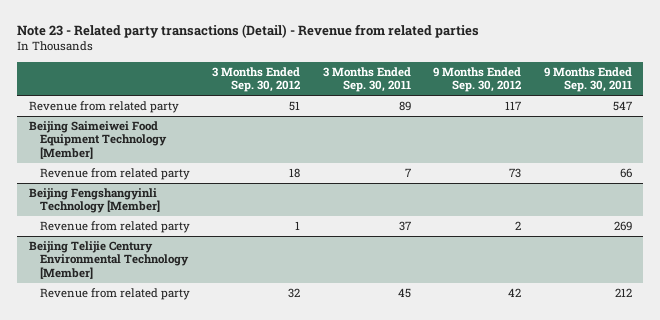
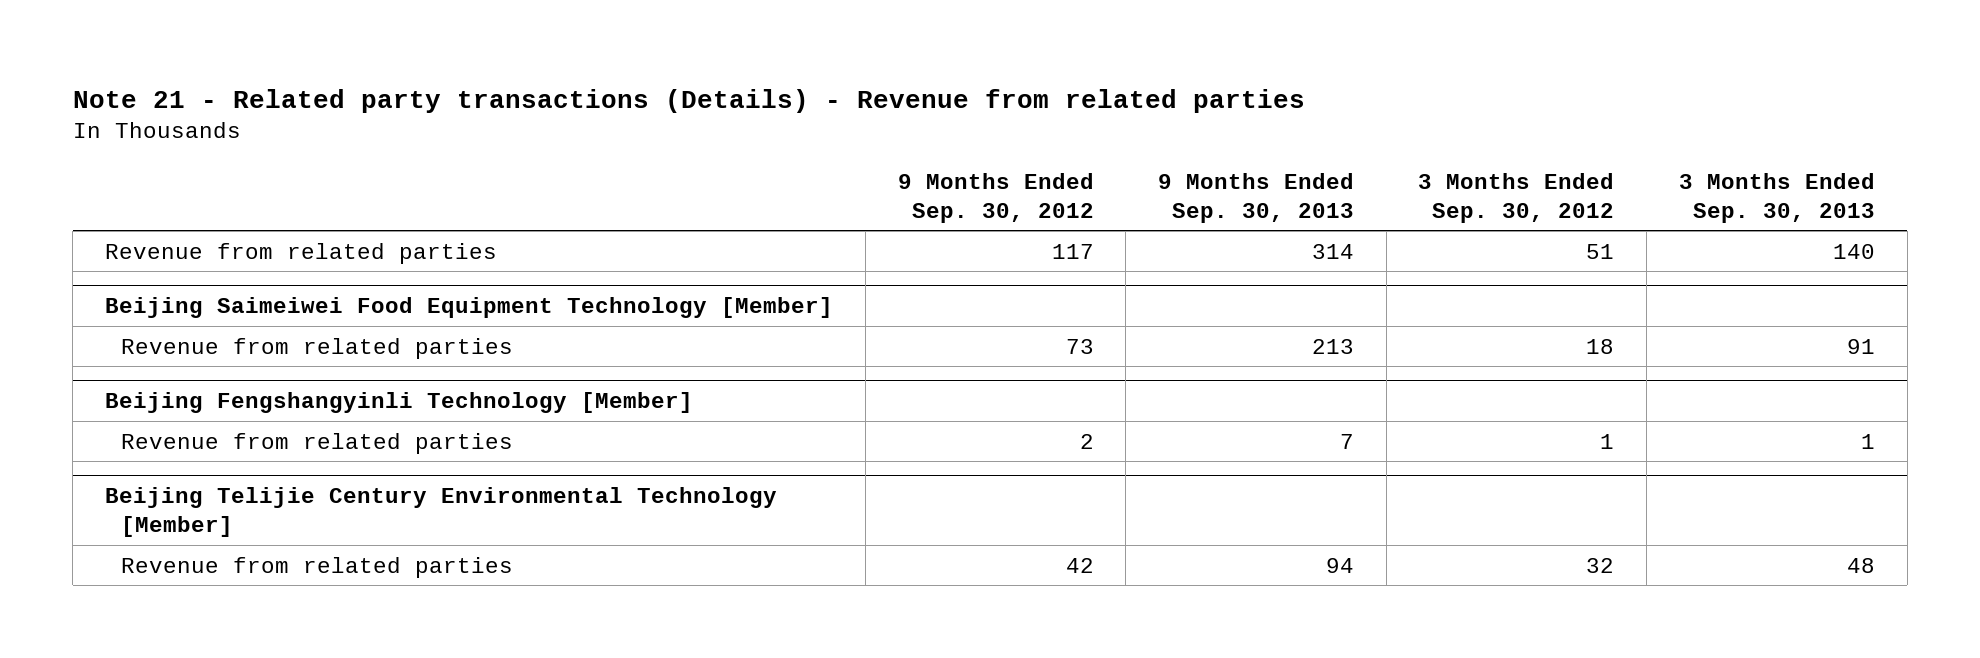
[17,24,480,39] Note 23 - Related party transactions (Detail) - Revenue from related parties -> [72,88,1305,113] Note 21 - Related party transactions (Details) - Revenue from related parties
[322,66,411,93] 3 Months Ended Sep. 30, 2011 -> none
[543,66,632,93] 9 Months Ended Sep. 30, 2011 -> none
none -> [1157,172,1354,223] 9 Months Ended Sep. 30, 2013
none -> [1678,172,1875,223] 3 Months Ended Sep. 30, 2013
[28,101,179,114] Revenue from related party -> [105,242,498,264] Revenue from related parties
[39,168,190,181] Revenue from related party -> [120,337,513,359] Revenue from related parties
[39,221,190,234] Revenue from related party -> [120,432,513,454] Revenue from related parties
[39,288,190,301] Revenue from related party -> [120,556,513,578] Revenue from related parties

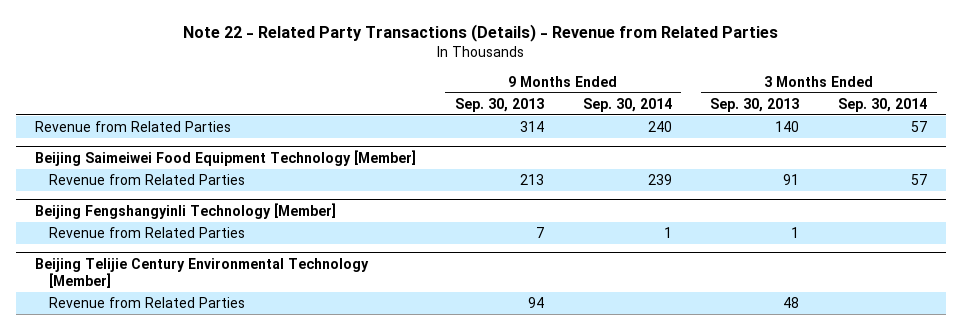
[72,88,1305,113] Note 21 - Related party transactions (Details) - Revenue from related parties -> [183,23,779,42] Note 22 - Related Party Transactions (Details) - Revenue from Related Parties
[897,172,1094,223] 9 Months Ended Sep. 30, 2012 -> none
[1418,172,1615,223] 3 Months Ended Sep. 30, 2012 -> none
none -> [582,97,672,112] Sep. 30, 2014
none -> [838,97,928,112] Sep. 30, 2014
[105,242,498,264] Revenue from related parties -> [35,120,232,132] Revenue from Related Parties
[120,337,513,359] Revenue from related parties -> [48,173,245,185] Revenue from Related Parties
[120,432,513,454] Revenue from related parties -> [48,226,245,238] Revenue from Related Parties
[120,556,513,578] Revenue from related parties -> [48,296,245,308] Revenue from Related Parties

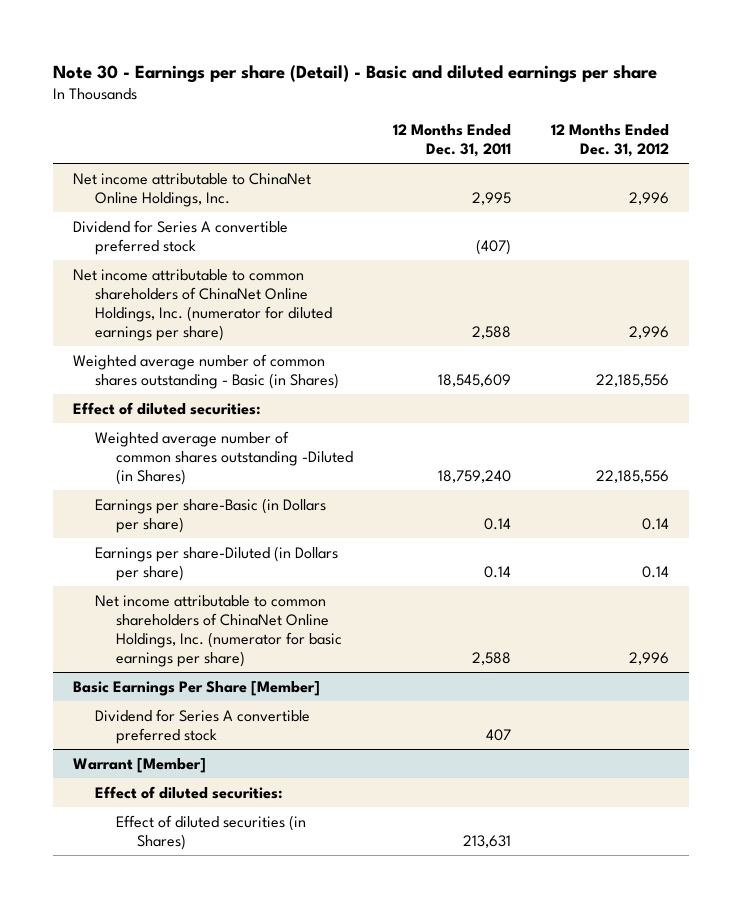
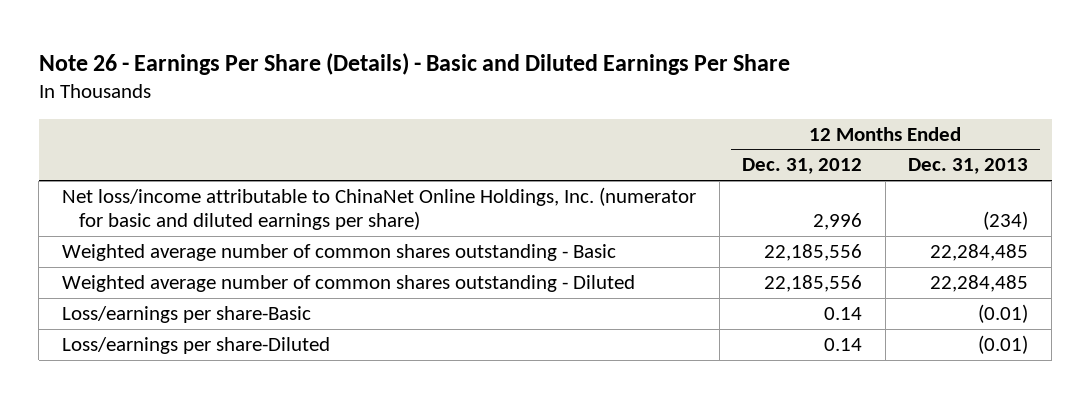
[53,64,658,83] Note 30 - Earnings per share (Detail) - Basic and diluted earnings per share -> [38,52,790,75] Note 26 - Earnings Per Share (Details) - Basic and Diluted Earnings Per Share
[393,123,512,157] 12 Months Ended Dec. 31, 2011 -> none
none -> [908,158,1029,175] Dec. 31, 2013
[73,172,312,207] Net income attributable to ChinaNet Online Holdings, Inc. -> none
[73,219,289,255] Dividend for Series A convertible preferred stock -> none
[73,401,262,415] Effect of diluted securities: -> none
[94,594,343,667] Net income attributable to common shareholders of ChinaNet Online Holdings, Inc. (numerator for basic earnings per share) -> none
[73,680,321,696] Basic Earnings Per Share [Member] -> none
[94,708,310,744] Dividend for Series A convertible preferred stock -> none
[73,757,207,773] Warrant [Member] -> none
[94,785,283,799] Effect of diluted securities: -> none
[116,814,307,850] Effect of diluted securities (in Shares) -> none
[73,268,332,341] Net income attributable to common shareholders of ChinaNet Online Holdings, Inc. (numerator for diluted earnings per share) -> [61,186,696,231] Net loss/income attributable to ChinaNet Online Holdings, Inc. (numerator for basic and diluted earnings per share)
[73,353,339,389] Weighted average number of common shares outstanding - Basic (in Shares) -> [61,243,616,261] Weighted average number of common shares outstanding - Basic
[94,430,354,485] Weighted average number of common shares outstanding -Diluted (in Shares) -> [61,274,635,292] Weighted average number of common shares outstanding - Diluted
[94,497,326,533] Earnings per share-Basic (in Dollars per share) -> [61,305,311,323] Loss/earnings per share-Basic
[94,545,338,581] Earnings per share-Diluted (in Dollars per share) -> [61,336,330,354] Loss/earnings per share-Diluted

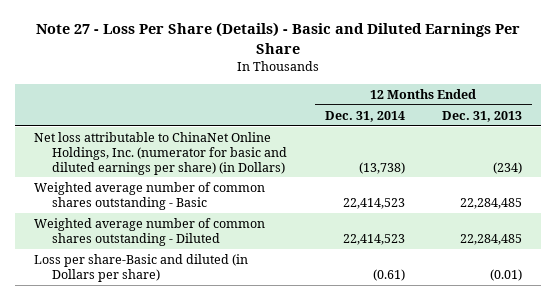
[38,52,790,75] Note 26 - Earnings Per Share (Details) - Basic and Diluted Earnings Per Share -> [36,22,521,55] Note 27 - Loss Per Share (Details) - Basic and Diluted Earnings Per Share
[742,158,863,175] Dec. 31, 2012 -> none
none -> [324,110,405,122] Dec. 31, 2014
[61,186,696,231] Net loss/income attributable to ChinaNet Online Holdings, Inc. (numerator for basic and diluted earnings per share) -> [33,131,287,175] Net loss attributable to ChinaNet Online Holdings, Inc. (numerator for basic and diluted earnings per share) (in Dollars)
[61,305,311,323] Loss/earnings per share-Basic -> none
[61,336,330,354] Loss/earnings per share-Diluted -> none
none -> [33,253,248,282] Loss per share-Basic and diluted (in Dollars per share)

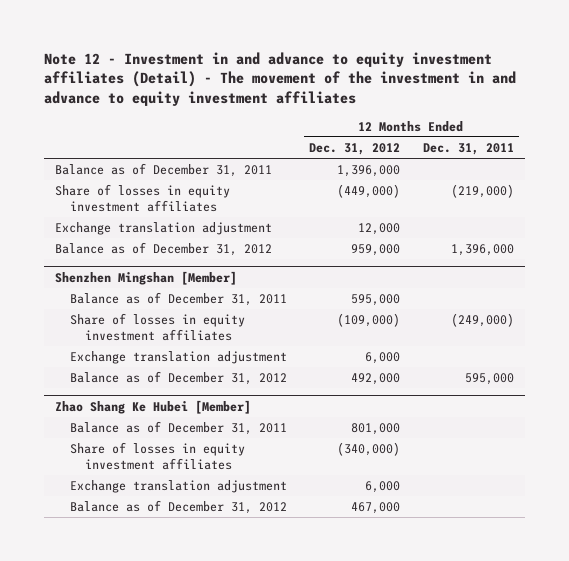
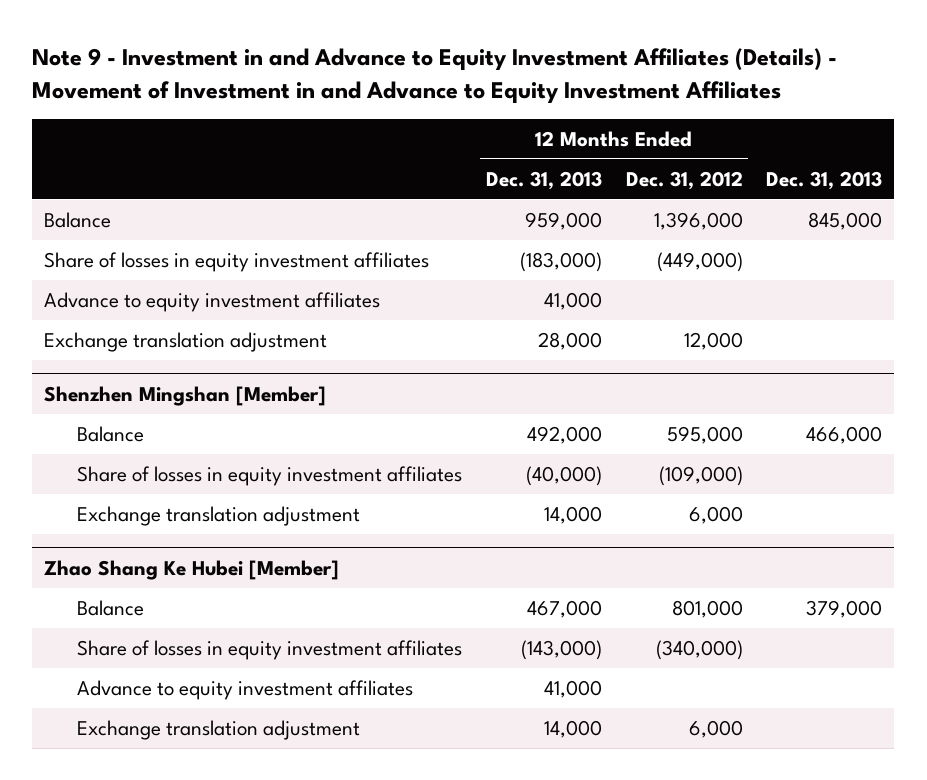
[44,51,517,106] Note 12 - Investment in and advance to equity investment affiliates (Detail) - The movement of the investment in and advance to equity investment affiliates -> [32,48,838,103] Note 9 - Investment in and Advance to Equity Investment Affiliates (Details) - Movement of Investment in and Advance to Equity Investment Affiliates
[422,143,514,156] Dec. 31, 2011 -> none
none -> [485,170,602,190] Dec. 31, 2013
none -> [766,170,883,190] Dec. 31, 2013
[55,163,273,178] Balance as of December 31, 2011 -> [44,211,112,228] Balance
none -> [44,291,381,312] Advance to equity investment affiliates
[55,242,273,257] Balance as of December 31, 2012 -> none
[70,292,288,307] Balance as of December 31, 2011 -> [76,425,144,442] Balance
[70,371,288,386] Balance as of December 31, 2012 -> none
[70,421,288,436] Balance as of December 31, 2011 -> [76,599,144,616] Balance
none -> [76,679,413,700] Advance to equity investment affiliates
[70,500,288,515] Balance as of December 31, 2012 -> none

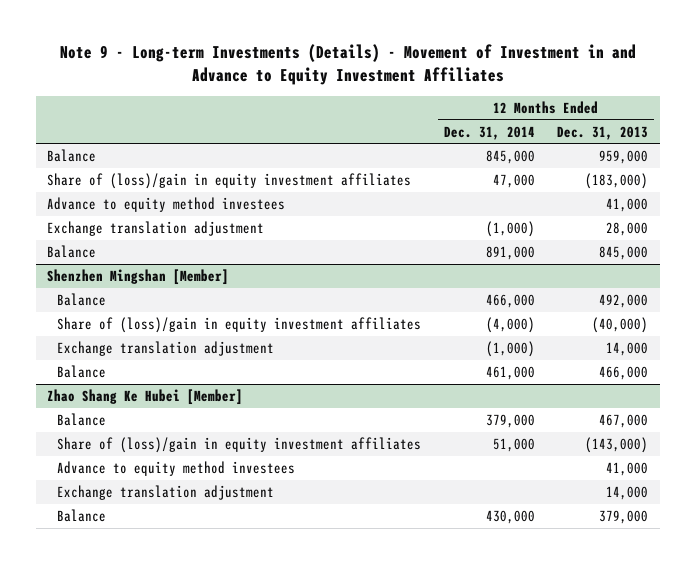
[32,48,838,103] Note 9 - Investment in and Advance to Equity Investment Affiliates (Details) - Movement of Investment in and Advance to Equity Investment Affiliates -> [59,44,636,86] Note 9 - Long-term Investments (Details) - Movement of Investment in and Advance to Equity Investment Affiliates
[625,170,743,190] Dec. 31, 2012 -> none
[766,170,883,190] Dec. 31, 2013 -> none
none -> [443,125,535,140] Dec. 31, 2014
[44,251,430,272] Share of losses in equity investment affiliates -> [46,173,411,190] Share of (loss)/gain in equity investment affiliates
[44,291,381,312] Advance to equity investment affiliates -> [46,197,285,213] Advance to equity method investees
none -> [46,245,96,259] Balance
[76,465,462,486] Share of losses in equity investment affiliates -> [57,317,422,334] Share of (loss)/gain in equity investment affiliates
none -> [57,365,107,379] Balance
[76,639,462,660] Share of losses in equity investment affiliates -> [57,437,422,454] Share of (loss)/gain in equity investment affiliates
[76,679,413,700] Advance to equity investment affiliates -> [57,461,296,477] Advance to equity method investees
none -> [57,509,107,523] Balance

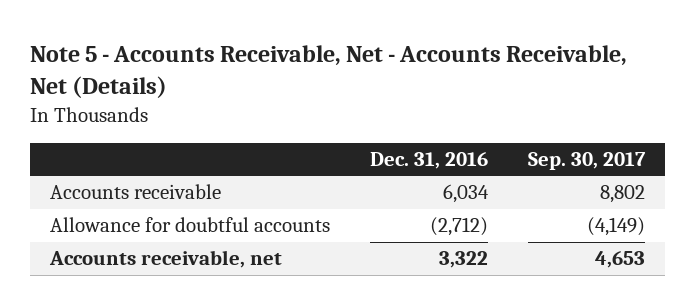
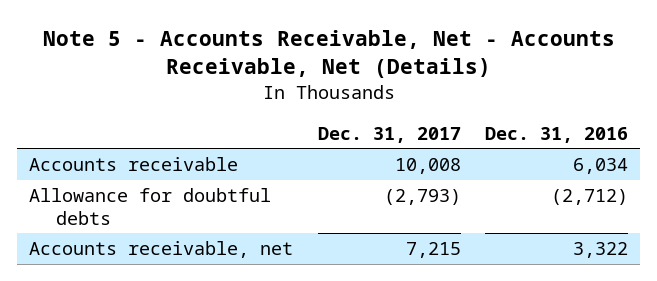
[527,152,646,171] Sep. 30, 2017 -> none
none -> [317,126,461,143] Dec. 31, 2017
[49,217,330,233] Allowance for doubtful accounts -> [29,187,272,225] Allowance for doubtful debts

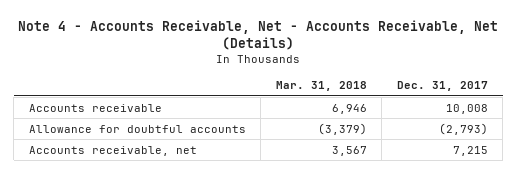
[42,29,615,79] Note 5 - Accounts Receivable, Net - Accounts Receivable, Net (Details) -> [18,20,499,51] Note 4 - Accounts Receivable, Net - Accounts Receivable, Net (Details)
[484,126,628,143] Dec. 31, 2016 -> none
none -> [275,81,367,92] Mar. 31, 2018
[29,187,272,225] Allowance for doubtful debts -> [28,124,246,133] Allowance for doubtful accounts

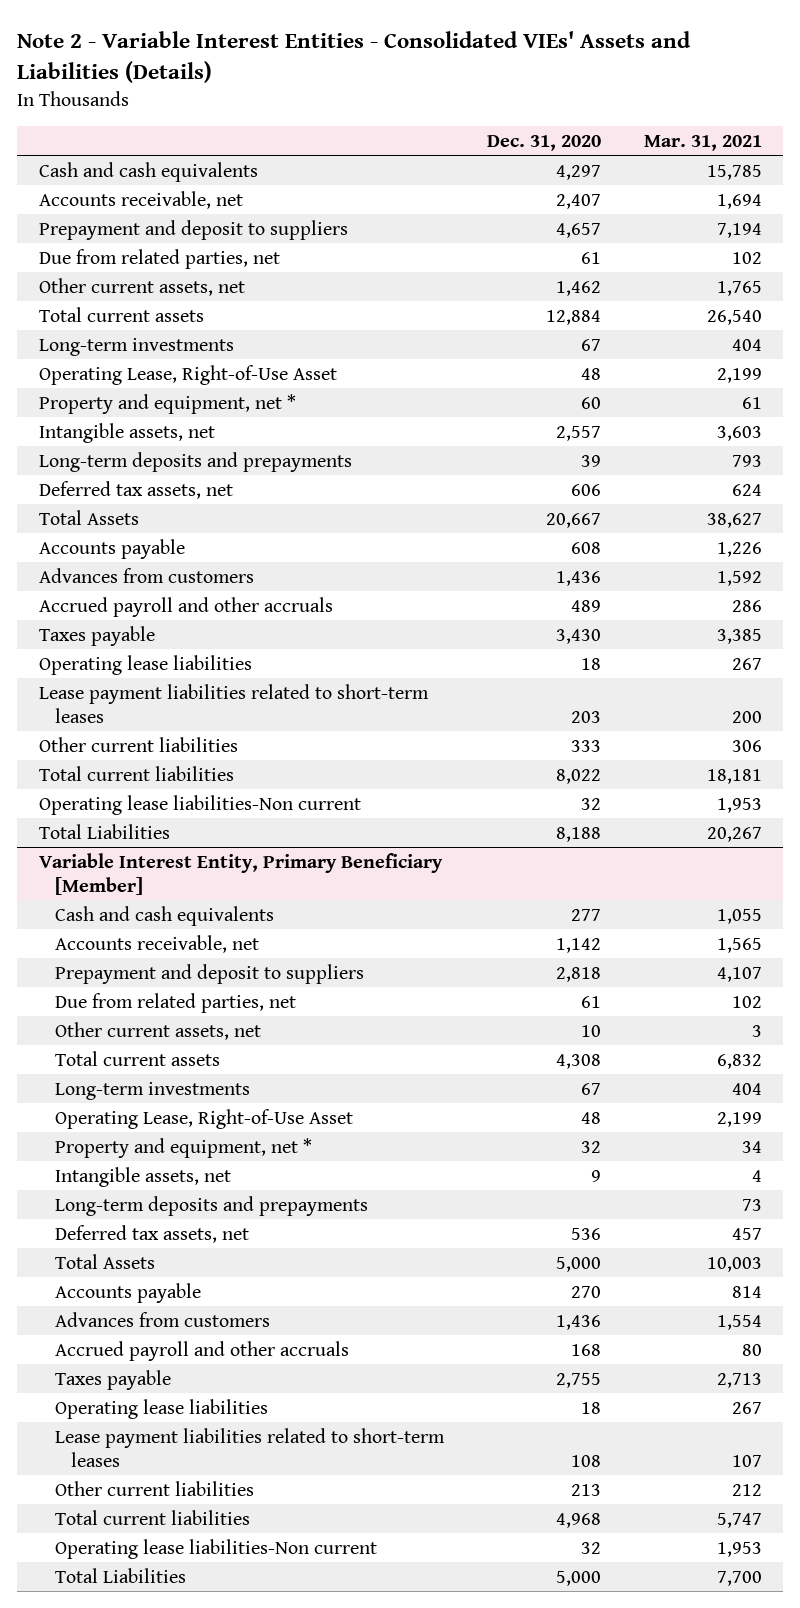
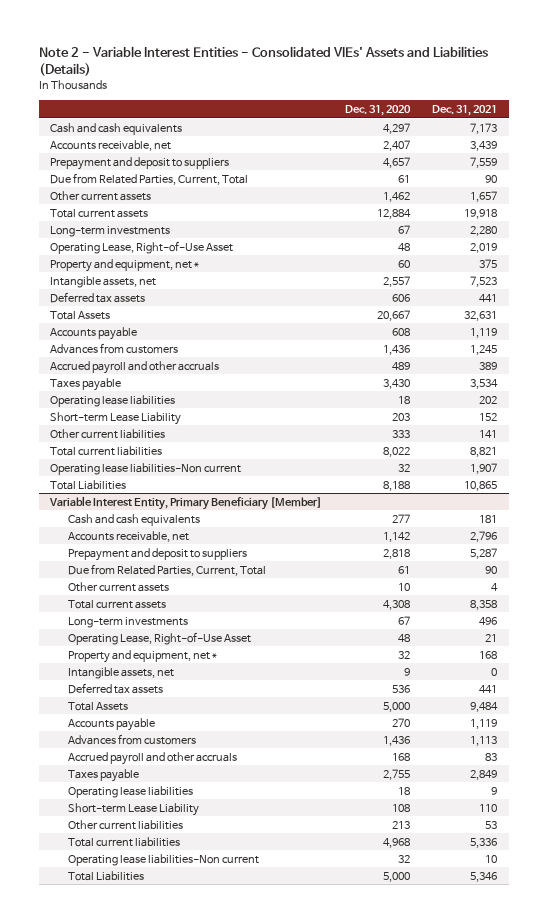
[643,134,762,151] Mar. 31, 2021 -> none
none -> [432,105,498,117] Dec. 31, 2021
[38,248,280,269] Due from related parties, net -> [50,172,249,185] Due from Related Parties, Current, Total
[38,277,245,296] Other current assets, net -> [50,190,152,201] Other current assets
[38,451,352,472] Long-term deposits and prepayments -> none
[38,480,233,499] Deferred tax assets, net -> [50,291,146,303] Deferred tax assets
[38,683,429,723] Lease payment liabilities related to short-term leases -> [50,411,182,425] Short-term Lease Liability
[54,992,296,1013] Due from related parties, net -> [67,563,266,576] Due from Related Parties, Current, Total
[54,1021,261,1040] Other current assets, net -> [67,581,169,592] Other current assets
[54,1195,368,1216] Long-term deposits and prepayments -> none
[54,1224,249,1243] Deferred tax assets, net -> [67,682,163,694] Deferred tax assets
[54,1427,445,1467] Lease payment liabilities related to short-term leases -> [67,802,199,816] Short-term Lease Liability

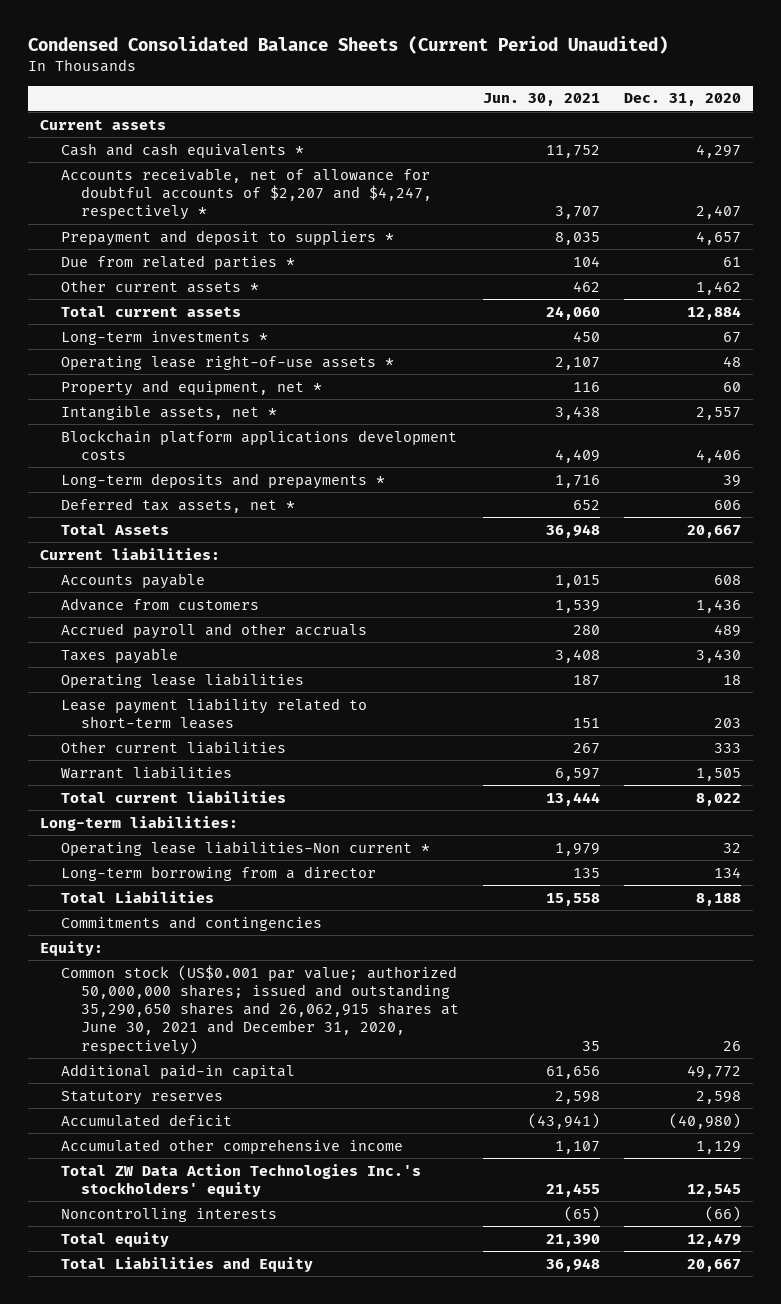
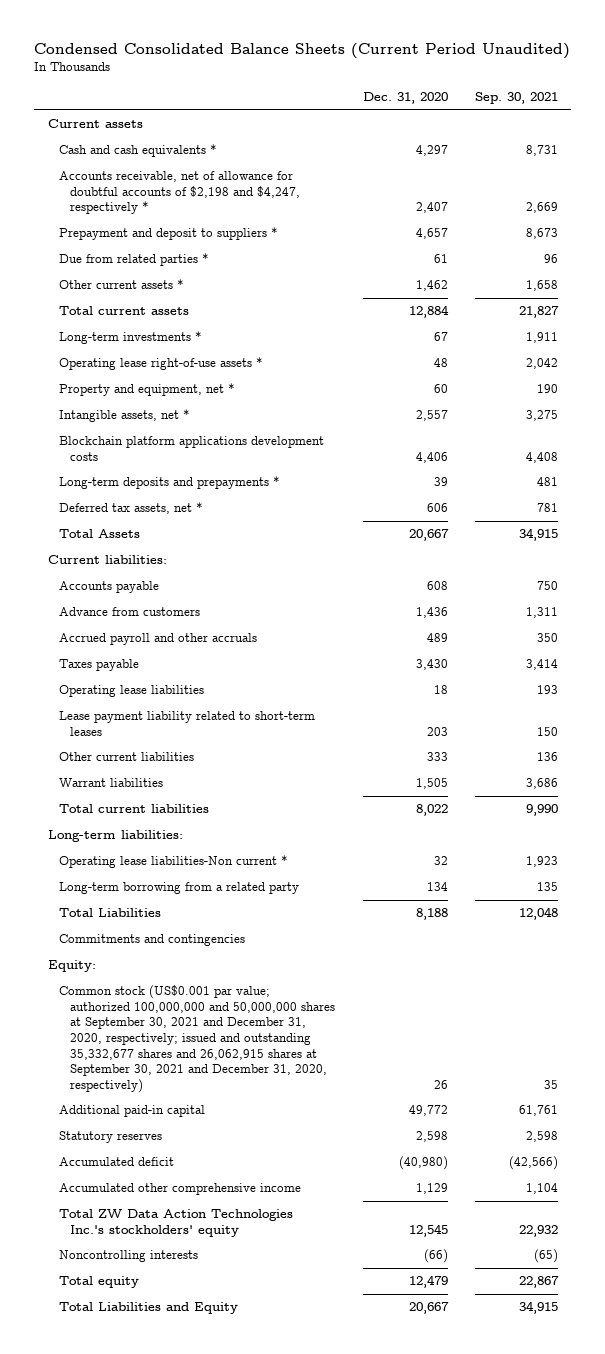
[482,93,600,107] Jun. 30, 2021 -> none
none -> [474,92,558,105] Sep. 30, 2021
[60,167,432,221] Accounts receivable, net of allowance for doubtful accounts of $2,207 and $4,247, respectively * -> [58,171,301,215] Accounts receivable, net of allowance for doubtful accounts of $2,198 and $4,247, respectively *
[60,865,376,881] Long-term borrowing from a director -> [58,882,299,895] Long-term borrowing from a related party
[60,964,459,1055] Common stock (US$0.001 par value; authorized 50,000,000 shares; issued and outstanding 35,290,650 shares and 26,062,915 shares at June 30, 2021 and December 31, 2020, respectively) -> [58,985,336,1093] Common stock (US$0.001 par value; authorized 100,000,000 and 50,000,000 shares at September 30, 2021 and December 31, 2020, respectively; issued and outstanding 35,332,677 shares and 26,062,915 shares at September 30, 2021 and December 31, 2020, respectively)

